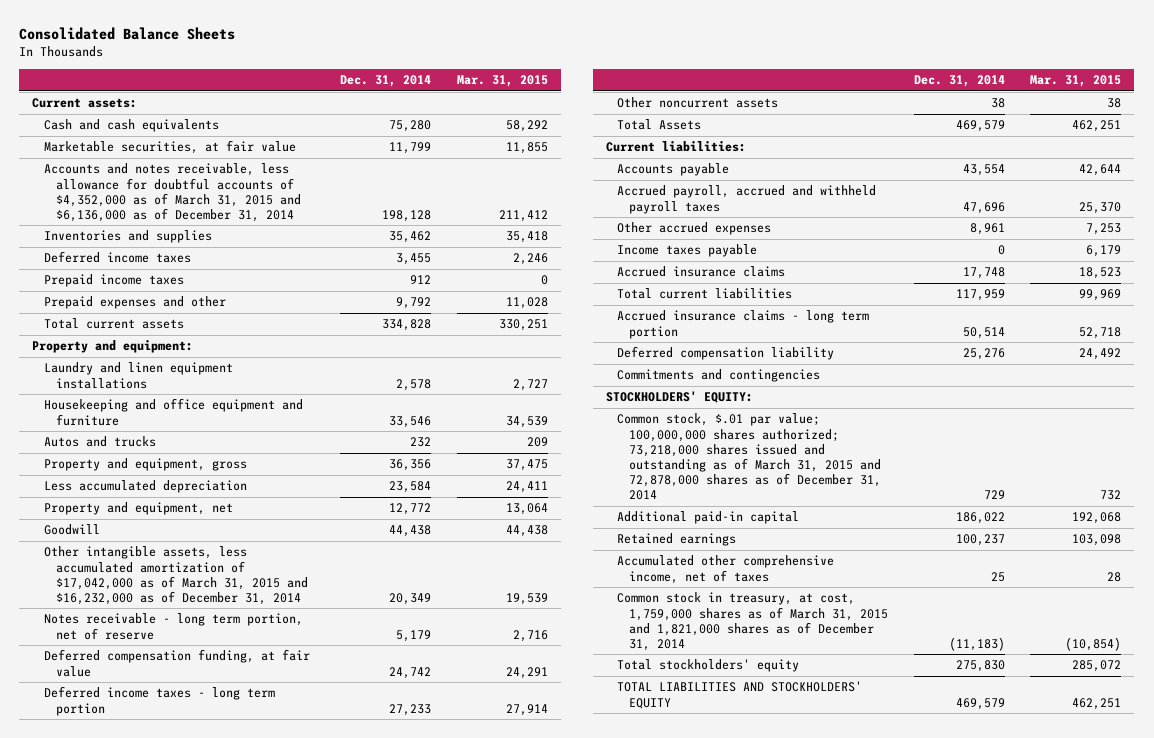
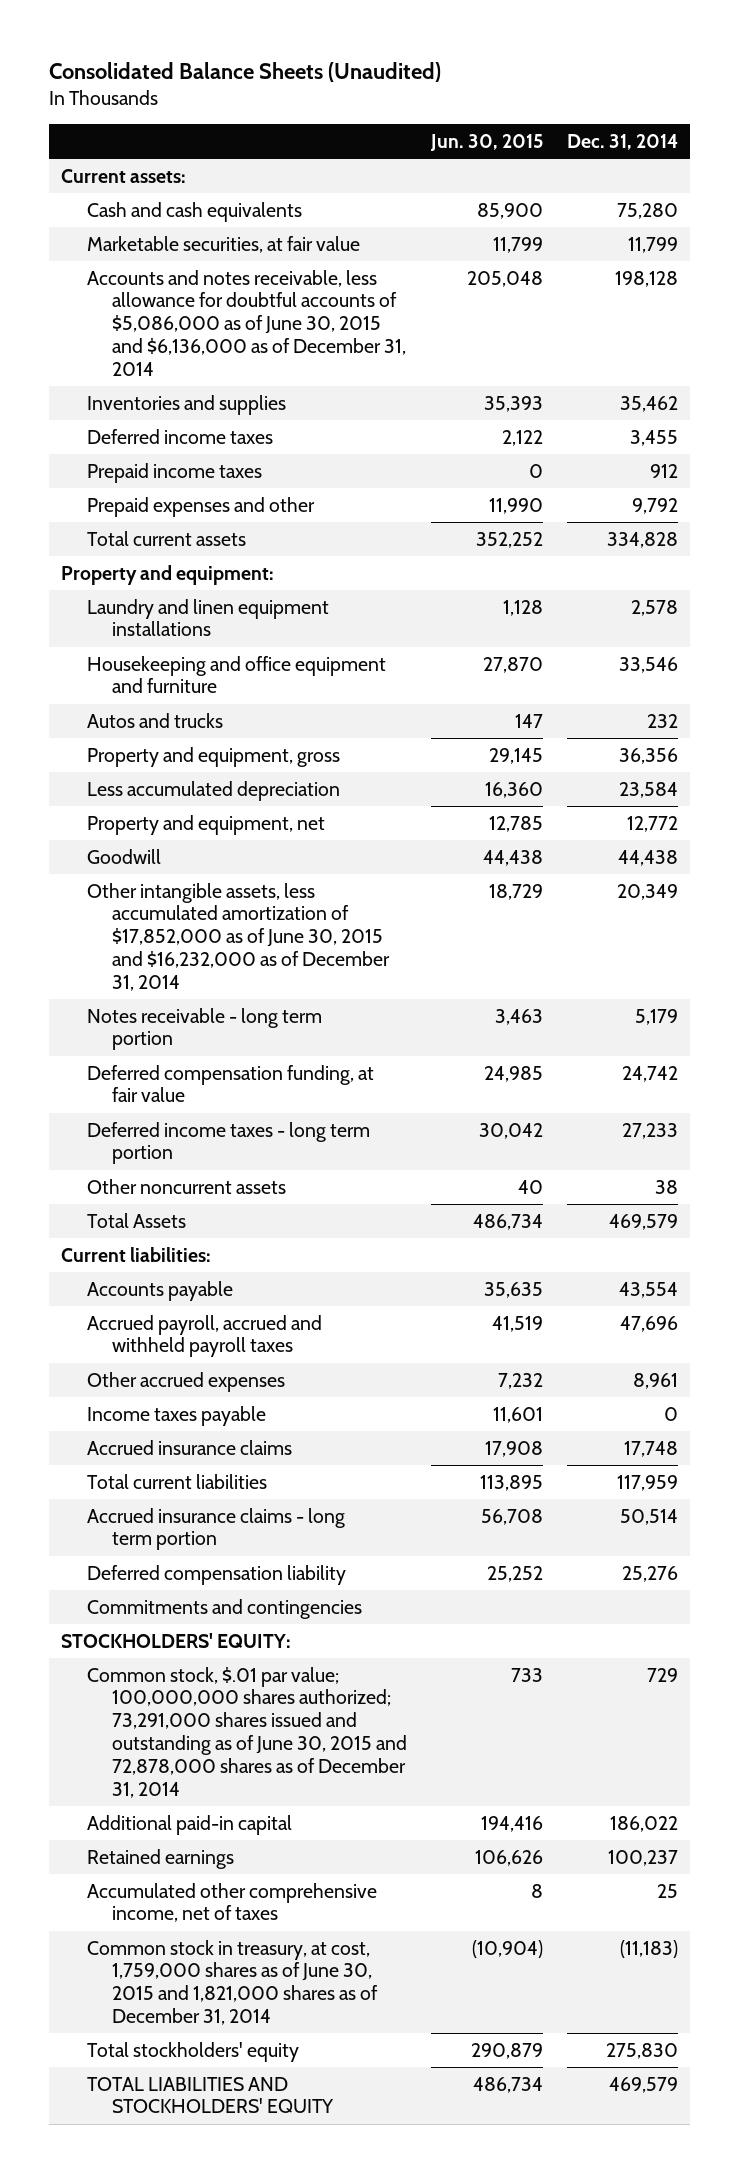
[19,27,236,41] Consolidated Balance Sheets -> [48,61,441,82] Consolidated Balance Sheets (Unaudited)
[457,75,549,88] Mar. 31, 2015 -> none
none -> [430,133,544,151] Jun. 30, 2015
[43,163,301,222] Accounts and notes receivable, less allowance for doubtful accounts of $4,352,000 as of March 31, 2015 and $6,136,000 as of December 31, 2014 -> [86,269,407,376] Accounts and notes receivable, less allowance for doubtful accounts of $5,086,000 as of June 30, 2015 and $6,136,000 as of December 31, 2014
[43,546,308,605] Other intangible assets, less accumulated amortization of $17,042,000 as of March 31, 2015 and $16,232,000 as of December 31, 2014 -> [86,882,391,991] Other intangible assets, less accumulated amortization of $17,852,000 as of June 30, 2015 and $16,232,000 as of December 31, 2014
[43,613,303,640] Notes receivable - long term portion, net of reserve -> [86,1007,322,1051] Notes receivable - long term portion
[617,413,881,501] Common stock, $.01 par value; 100,000,000 shares authorized; 73,218,000 shares issued and outstanding as of March 31, 2015 and 72,878,000 shares as of December 31, 2014 -> [86,1666,408,1798] Common stock, $.01 par value; 100,000,000 shares authorized; 73,291,000 shares issued and outstanding as of June 30, 2015 and 72,878,000 shares as of December 31, 2014
[617,592,888,651] Common stock in treasury, at cost, 1,759,000 shares as of March 31, 2015 and 1,821,000 shares as of December 31, 2014 -> [86,1939,379,2026] Common stock in treasury, at cost, 1,759,000 shares as of June 30, 2015 and 1,821,000 shares as of December 31, 2014

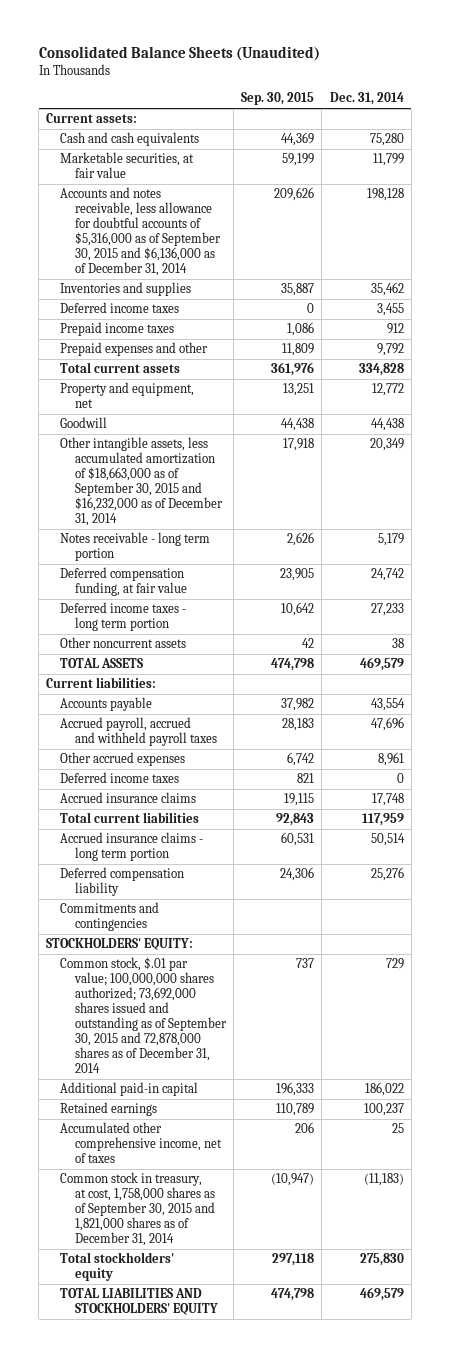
[430,133,544,151] Jun. 30, 2015 -> none
none -> [241,92,315,106] Sep. 30, 2015
[86,269,407,376] Accounts and notes receivable, less allowance for doubtful accounts of $5,086,000 as of June 30, 2015 and $6,136,000 as of December 31, 2014 -> [60,187,221,276] Accounts and notes receivable, less allowance for doubtful accounts of $5,316,000 as of September 30, 2015 and $6,136,000 as of December 31, 2014
[60,564,274,585] Property and equipment: -> none
[86,598,329,637] Laundry and linen equipment installations -> none
[86,655,386,694] Housekeeping and office equipment and furniture -> none
[86,712,223,728] Autos and trucks -> none
[86,746,340,767] Property and equipment, gross -> none
[86,780,340,801] Less accumulated depreciation -> none
[86,882,391,991] Other intangible assets, less accumulated amortization of $17,852,000 as of June 30, 2015 and $16,232,000 as of December 31, 2014 -> [60,437,223,526] Other intangible assets, less accumulated amortization of $18,663,000 as of September 30, 2015 and $16,232,000 as of December 31, 2014
[86,1212,186,1228] Total Assets -> [60,658,144,669] TOTAL ASSETS
[86,1405,266,1426] Income taxes payable -> [60,772,180,784] Deferred income taxes
[86,1666,408,1798] Common stock, $.01 par value; 100,000,000 shares authorized; 73,291,000 shares issued and outstanding as of June 30, 2015 and 72,878,000 shares as of December 31, 2014 -> [60,957,227,1073] Common stock, $.01 par value; 100,000,000 shares authorized; 73,692,000 shares issued and outstanding as of September 30, 2015 and 72,878,000 shares as of December 31, 2014
[86,1939,379,2026] Common stock in treasury, at cost, 1,759,000 shares as of June 30, 2015 and 1,821,000 shares as of December 31, 2014 -> [60,1172,215,1247] Common stock in treasury, at cost, 1,758,000 shares as of September 30, 2015 and 1,821,000 shares as of December 31, 2014

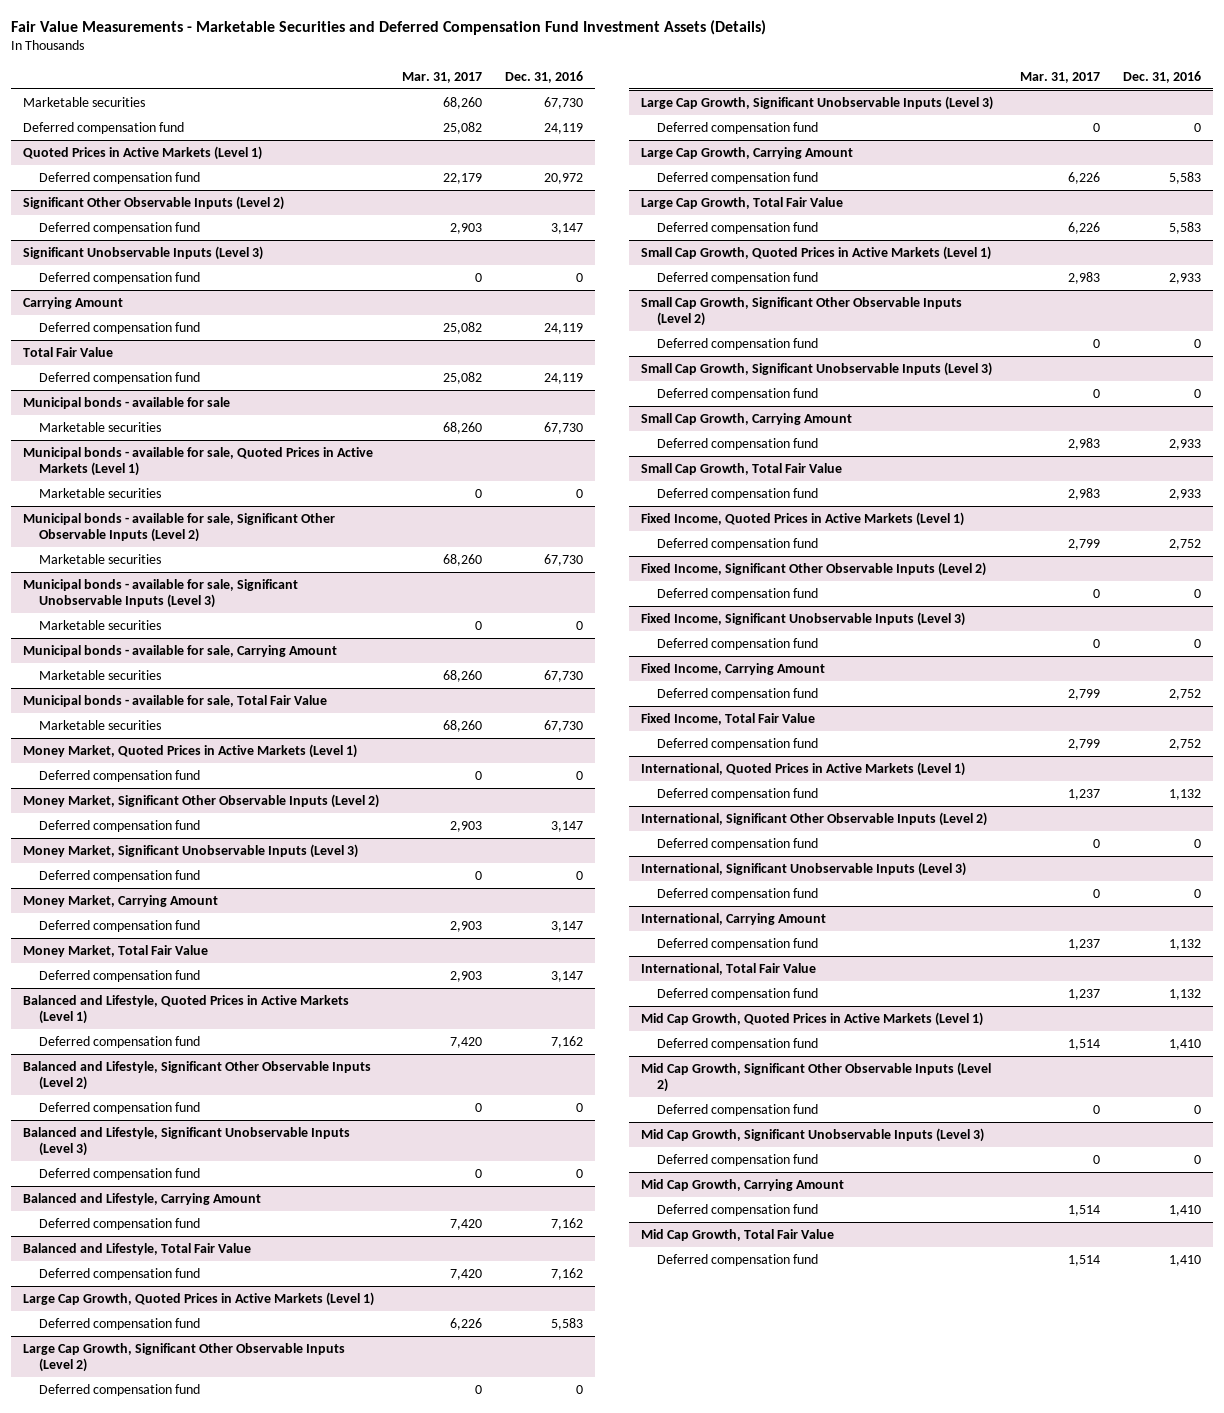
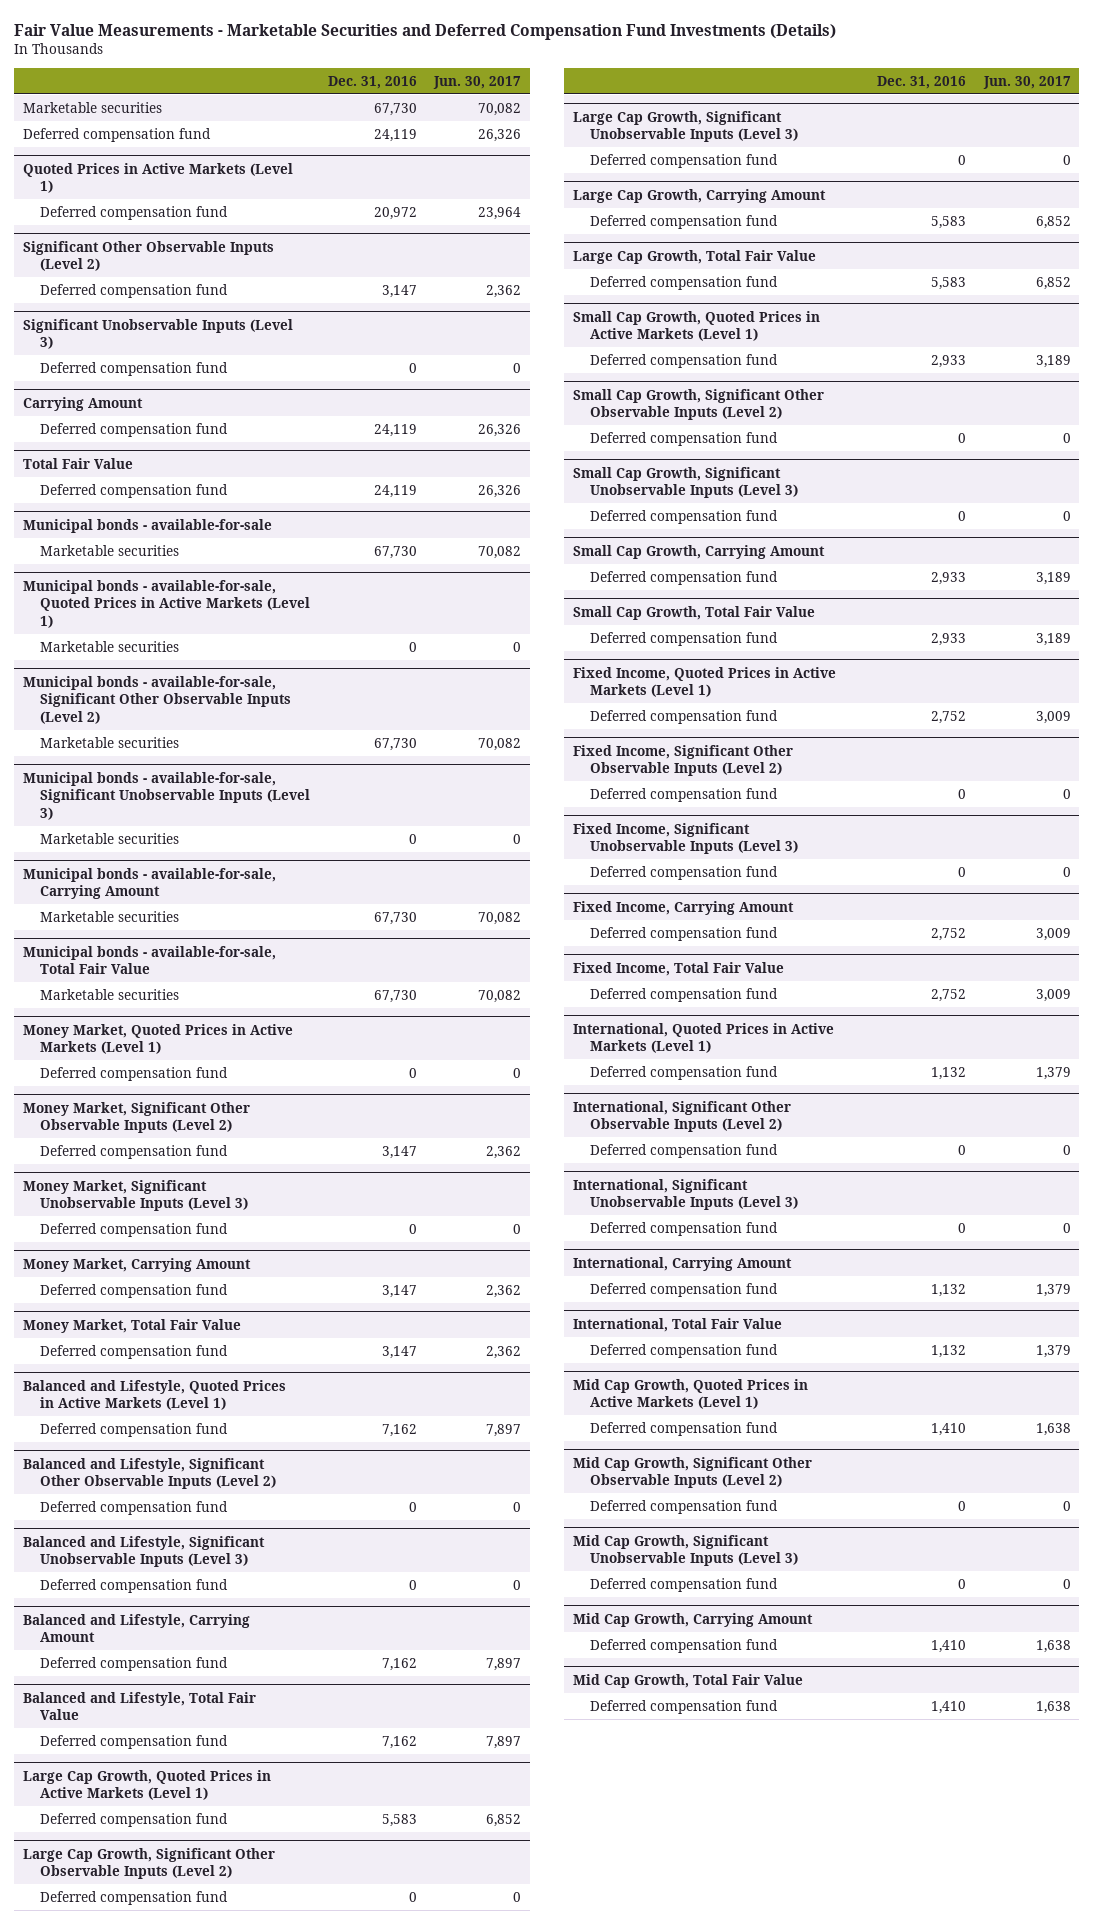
[11,20,767,36] Fair Value Measurements - Marketable Securities and Deferred Compensation Fund Investment Assets (Details) -> [14,23,837,40] Fair Value Measurements - Marketable Securities and Deferred Compensation Fund Investments (Details)
[402,71,483,83] Mar. 31, 2017 -> none
none -> [433,75,522,89] Jun. 30, 2017
[22,396,230,409] Municipal bonds - available for sale -> [23,518,273,533] Municipal bonds - available-for-sale
[22,446,373,476] Municipal bonds - available for sale, Quoted Prices in Active Markets (Level 1) -> [23,579,311,628] Municipal bonds - available-for-sale, Quoted Prices in Active Markets (Level 1)
[22,512,335,542] Municipal bonds - available for sale, Significant Other Observable Inputs (Level 2) -> [23,675,292,724] Municipal bonds - available-for-sale, Significant Other Observable Inputs (Level 2)
[22,578,298,608] Municipal bonds - available for sale, Significant Unobservable Inputs (Level 3) -> [23,771,311,820] Municipal bonds - available-for-sale, Significant Unobservable Inputs (Level 3)
[22,644,337,657] Municipal bonds - available for sale, Carrying Amount -> [23,867,277,900] Municipal bonds - available-for-sale, Carrying Amount
[22,694,327,707] Municipal bonds - available for sale, Total Fair Value -> [23,945,277,975] Municipal bonds - available-for-sale, Total Fair Value

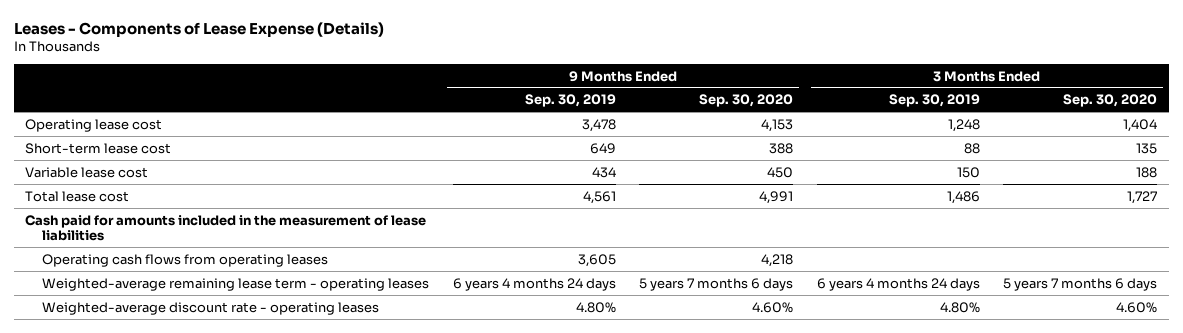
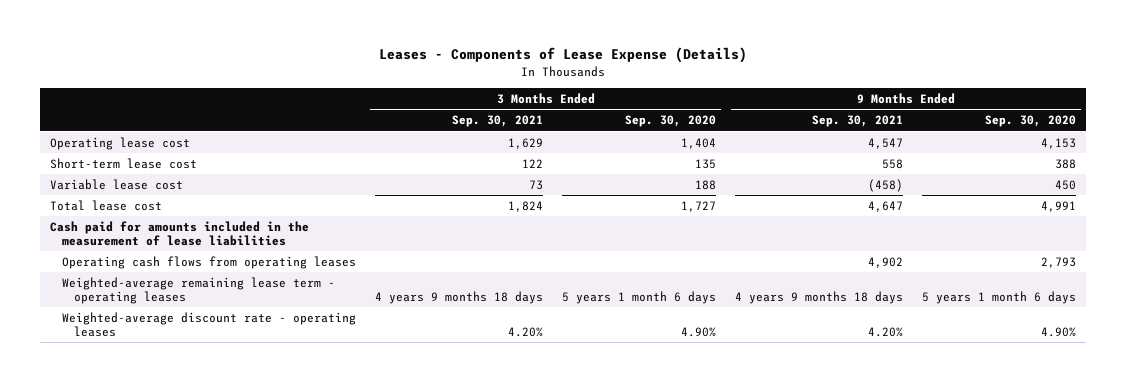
[524,94,616,108] Sep. 30, 2019 -> none
[888,94,980,108] Sep. 30, 2019 -> none
none -> [452,115,544,128] Sep. 30, 2021
none -> [812,115,904,128] Sep. 30, 2021
[761,253,794,267] 4,218 -> [1041,256,1077,268] 2,793
[639,277,794,291] 5 years 7 months 6 days -> [922,291,1077,305] 5 years 1 month 6 days
[1003,277,1158,291] 5 years 7 months 6 days -> [562,291,717,305] 5 years 1 month 6 days
[752,301,794,313] 4.60% -> [1041,327,1077,338] 4.90%
[1116,301,1158,313] 4.60% -> [681,327,717,338] 4.90%

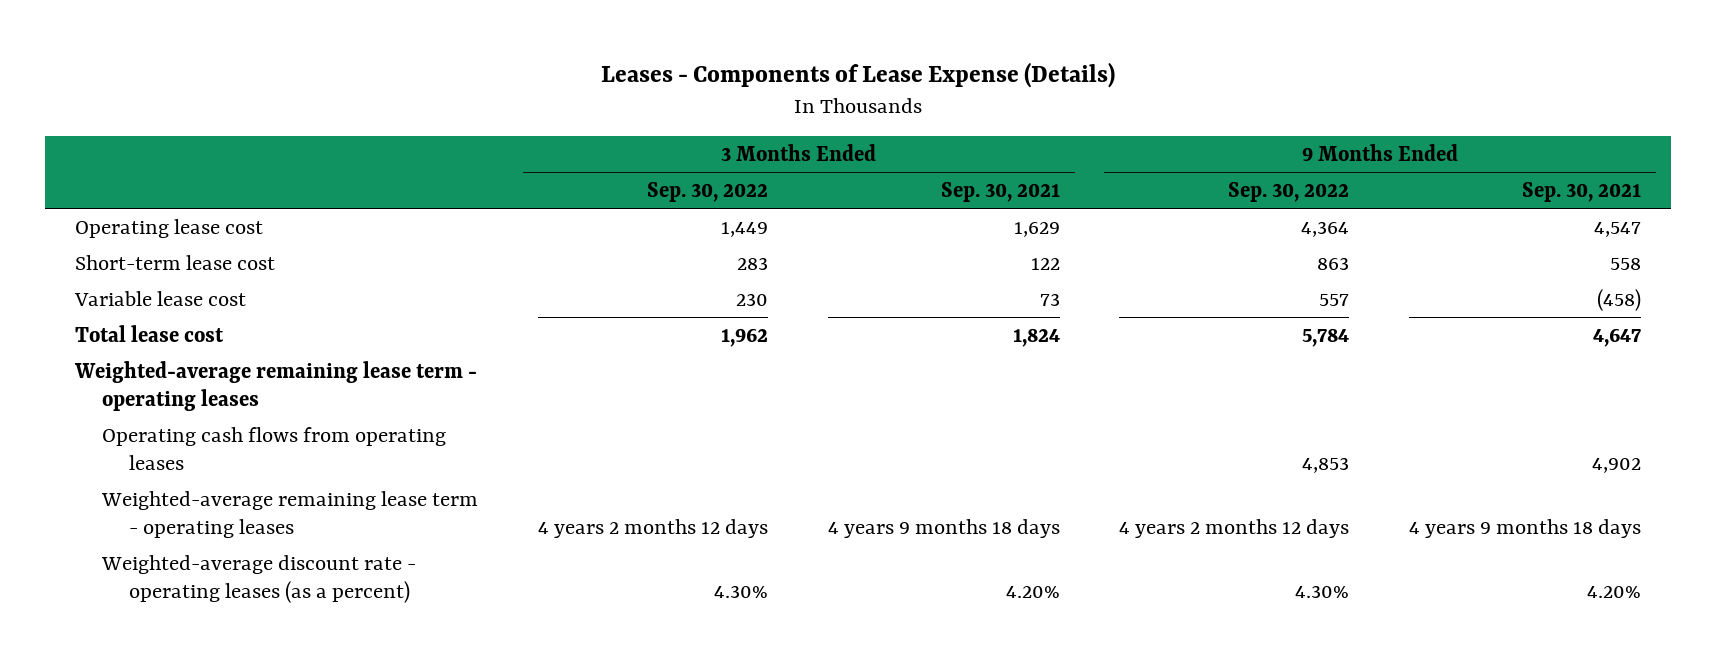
[625,115,717,128] Sep. 30, 2020 -> none
[985,115,1077,128] Sep. 30, 2020 -> none
none -> [646,182,768,203] Sep. 30, 2022
none -> [1228,182,1350,203] Sep. 30, 2022
[49,220,309,247] Cash paid for amounts included in the measurement of lease liabilities -> [74,360,478,411] Weighted-average remaining lease term - operating leases
[62,311,357,338] Weighted-average discount rate - operating leases -> [101,554,417,603] Weighted-average discount rate - operating leases (as a percent)

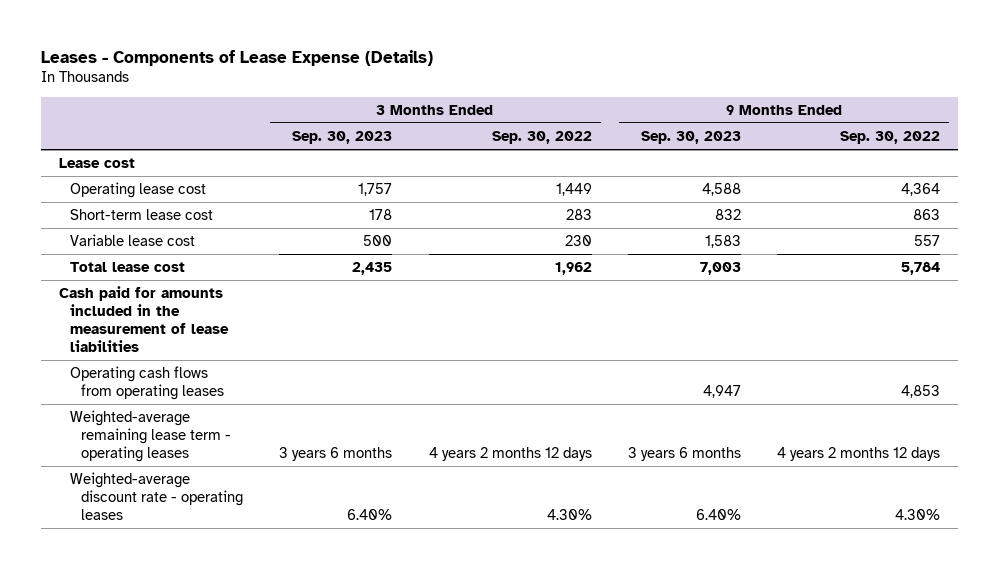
[940,182,1060,203] Sep. 30, 2021 -> none
[1521,182,1641,203] Sep. 30, 2021 -> none
none -> [292,130,393,144] Sep. 30, 2023
none -> [640,130,741,144] Sep. 30, 2023
none -> [58,157,135,168] Lease cost
[74,360,478,411] Weighted-average remaining lease term - operating leases -> [58,285,229,352] Cash paid for amounts included in the measurement of lease liabilities
[101,554,417,603] Weighted-average discount rate - operating leases (as a percent) -> [69,471,244,520] Weighted-average discount rate - operating leases

